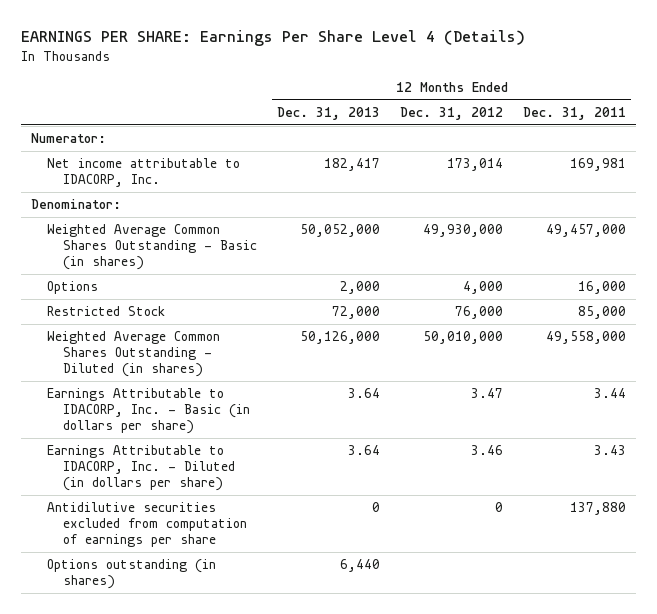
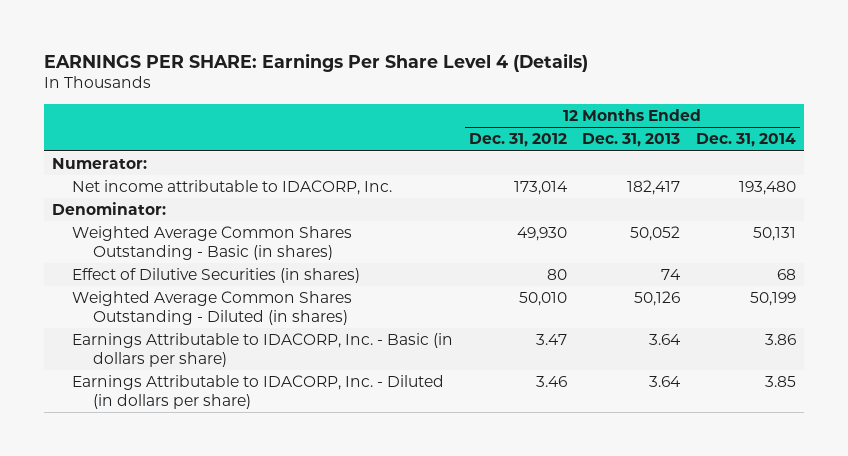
[523,107,627,121] Dec. 31, 2011 -> none
none -> [695,133,796,148] Dec. 31, 2014
[47,281,99,295] Options -> none
[47,306,166,317] Restricted Stock -> none
[300,224,381,238] 50,052,000 -> [630,226,681,242] 50,052
[423,224,504,238] 49,930,000 -> [516,227,567,242] 49,930
none -> [72,268,361,284] Effect of Dilutive Securities (in shares)
[300,331,381,345] 50,126,000 -> [634,291,681,307] 50,126
[423,331,504,345] 50,010,000 -> [518,292,567,307] 50,010
[47,502,248,548] Antidilutive securities excluded from computation of earnings per share -> none
[47,559,217,590] Options outstanding (in shares) -> none

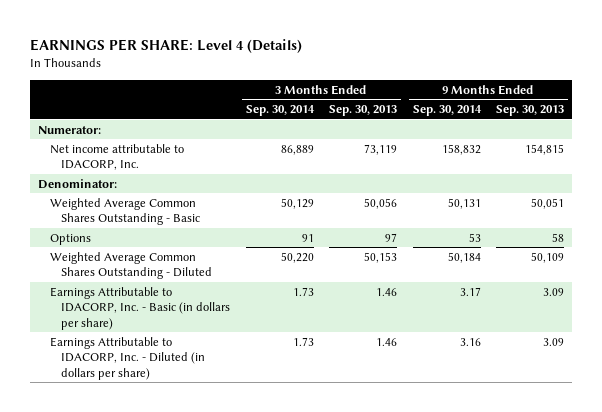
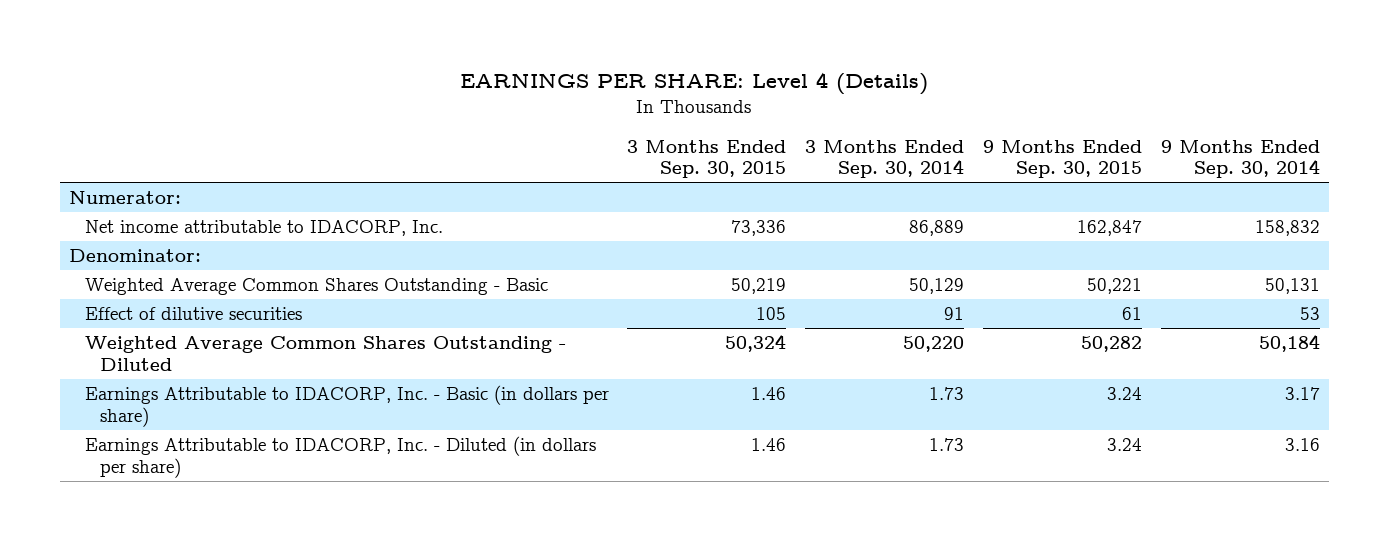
[329,104,398,116] Sep. 30, 2013 -> none
[495,104,564,116] Sep. 30, 2013 -> none
none -> [627,139,787,179] 3 Months Ended Sep. 30, 2015
none -> [983,139,1143,179] 9 Months Ended Sep. 30, 2015
[49,233,91,245] Options -> [84,306,302,320] Effect of dilutive securities

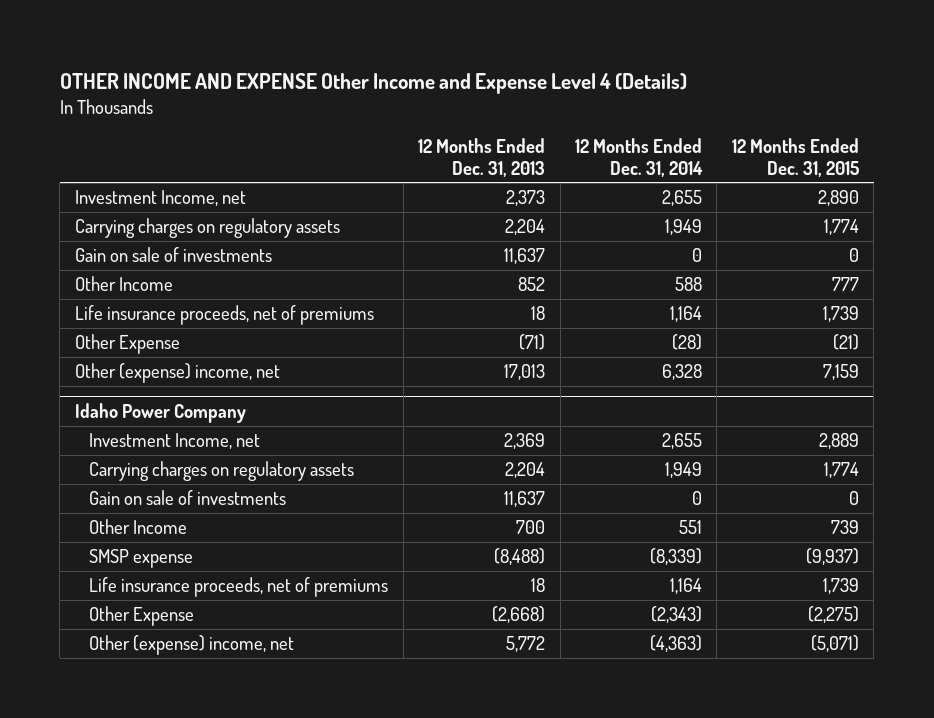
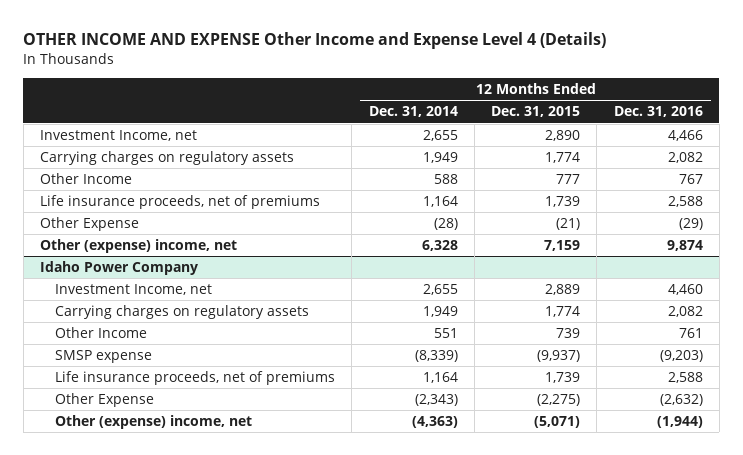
[418,138,546,177] 12 Months Ended Dec. 31, 2013 -> none
none -> [613,106,703,118] Dec. 31, 2016
[74,247,272,263] Gain on sale of investments -> none
[89,490,287,506] Gain on sale of investments -> none

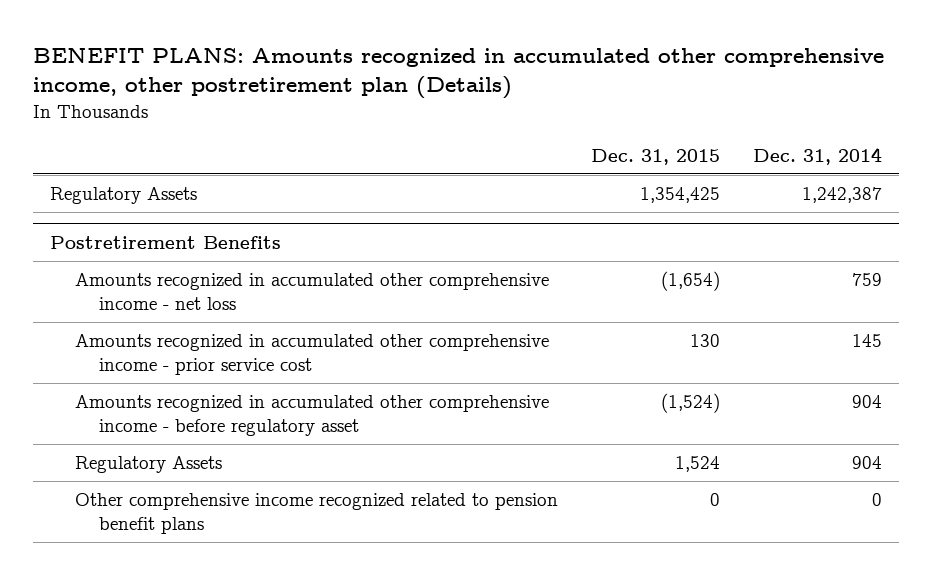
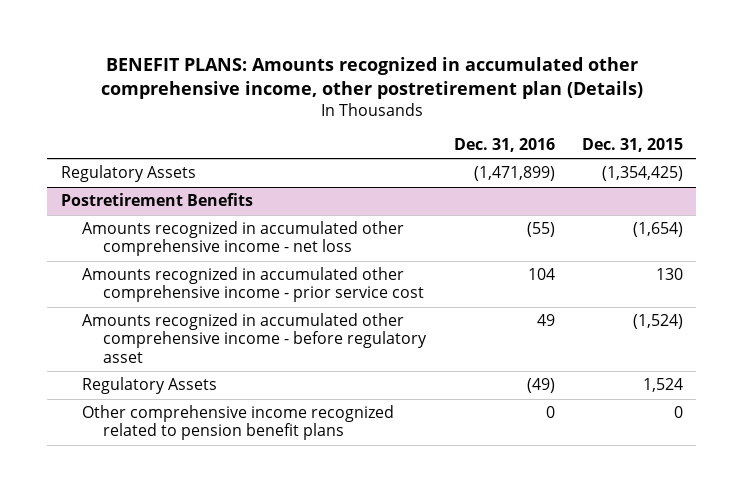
[753,146,883,165] Dec. 31, 2014 -> none
none -> [453,138,555,153] Dec. 31, 2016
[639,187,720,204] 1,354,425 -> [601,166,683,182] (1,354,425)

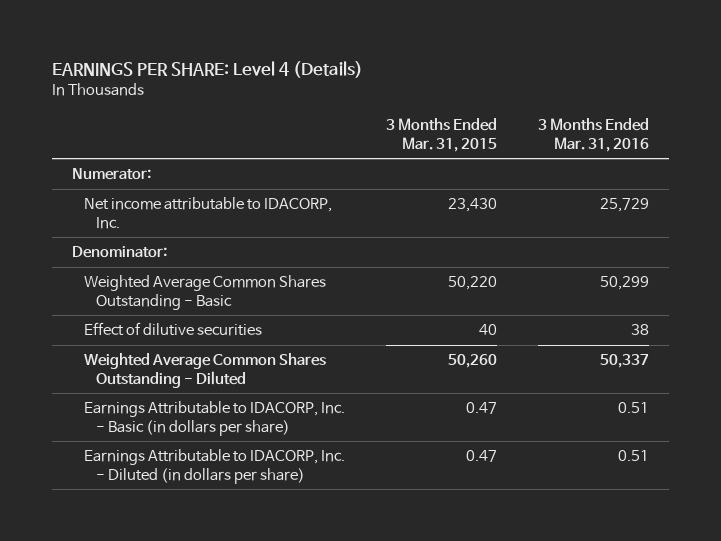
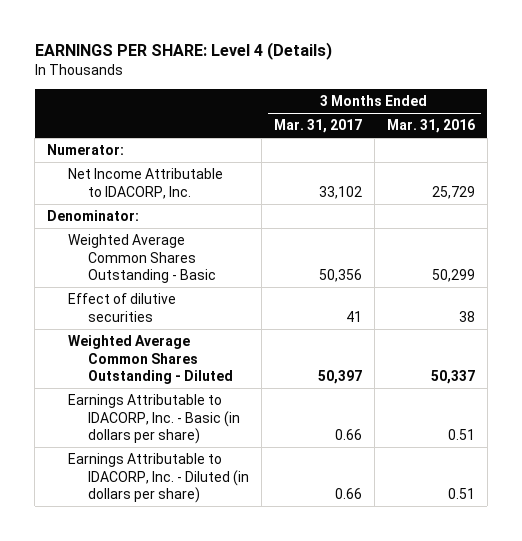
[386,117,498,152] 3 Months Ended Mar. 31, 2015 -> none
none -> [273,118,362,133] Mar. 31, 2017
[84,197,333,230] Net income attributable to IDACORP, Inc. -> [67,167,223,199] Net Income Attributable to IDACORP, Inc.

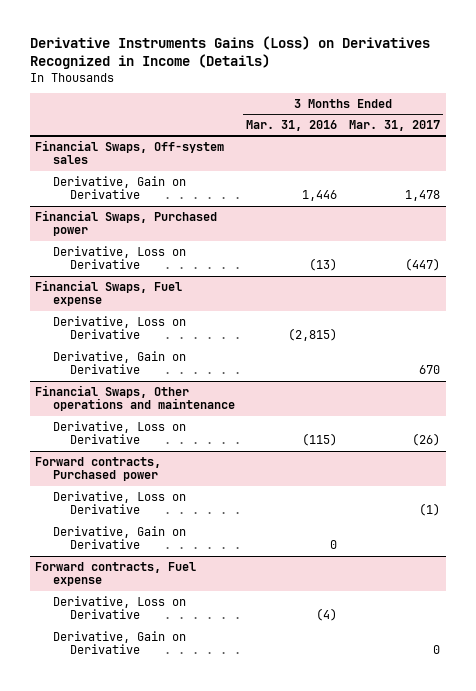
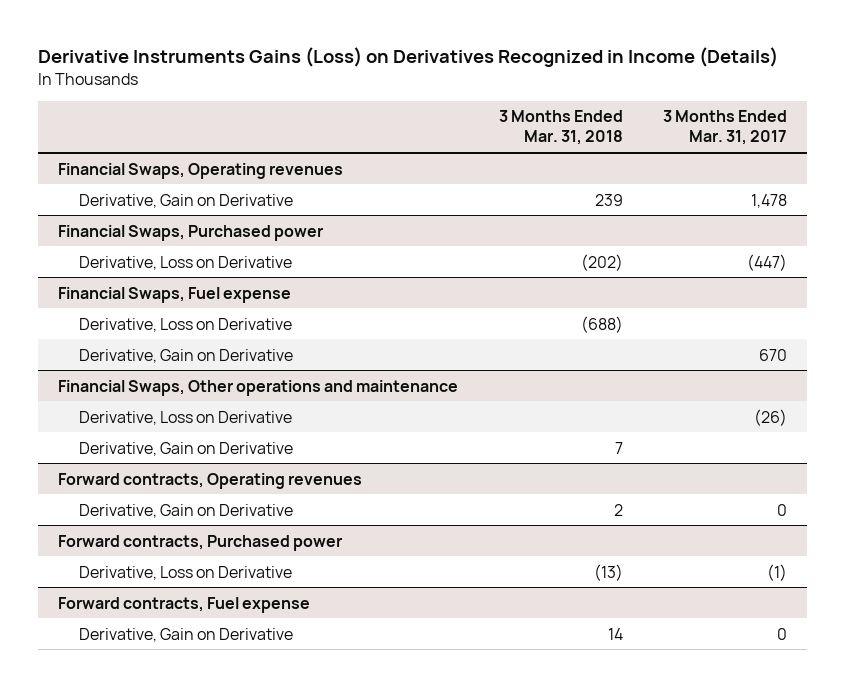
[246,120,338,132] Mar. 31, 2016 -> none
none -> [498,110,623,146] 3 Months Ended Mar. 31, 2018
[35,139,225,165] Financial Swaps, Off-system sales -> none
none -> [58,162,344,179] Financial Swaps, Operating revenues
none -> [78,441,293,456] Derivative, Gain on Derivative
none -> [58,472,363,489] Forward contracts, Operating revenues
none -> [78,503,293,518] Derivative, Gain on Derivative
[52,525,186,550] Derivative, Gain on Derivative -> none
[52,595,186,620] Derivative, Loss on Derivative -> none

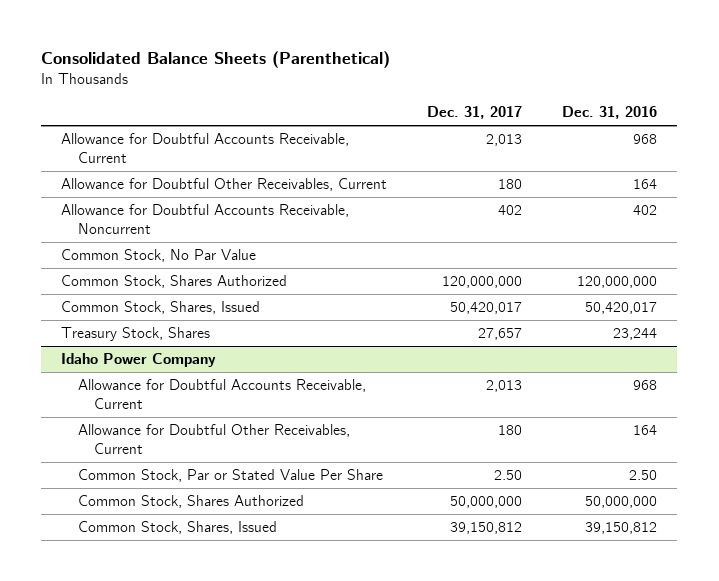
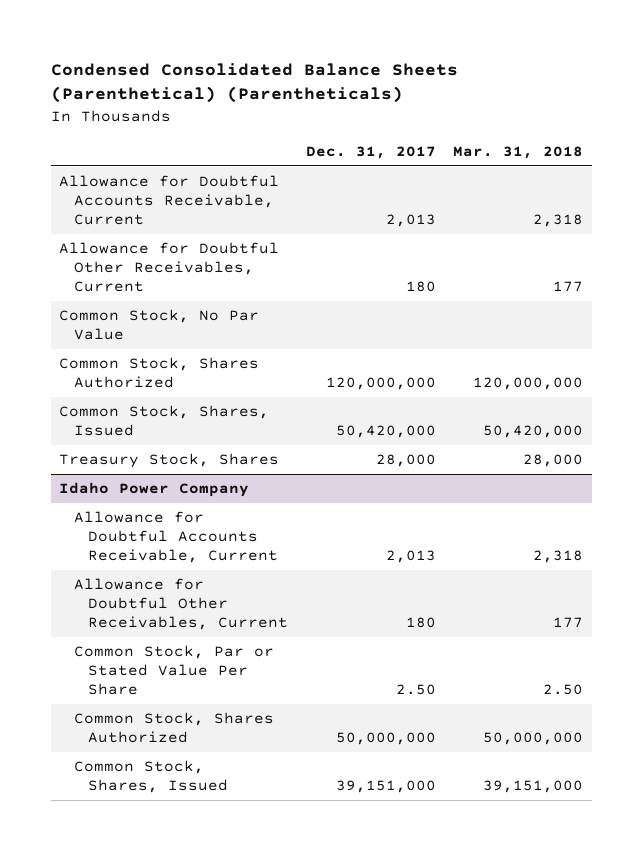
[41,51,391,69] Consolidated Balance Sheets (Parenthetical) -> [50,62,458,104] Condensed Consolidated Balance Sheets (Parenthetical) (Parentheticals)
[562,106,658,120] Dec. 31, 2016 -> none
none -> [453,145,584,159] Mar. 31, 2018
[61,204,350,234] Allowance for Doubtful Accounts Receivable, Noncurrent -> none
[450,302,523,315] 50,420,017 -> [335,425,436,439] 50,420,000
[478,328,523,341] 27,657 -> [375,454,436,468] 28,000
[450,522,523,535] 39,150,812 -> [335,780,436,794] 39,151,000

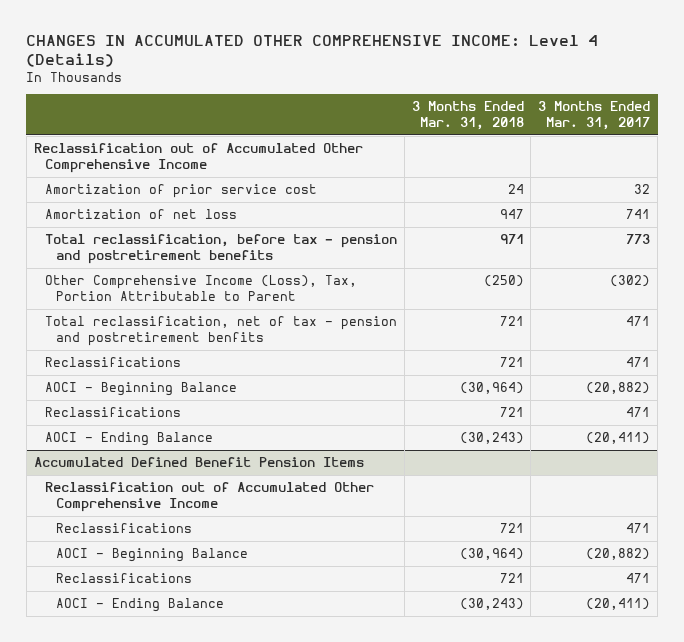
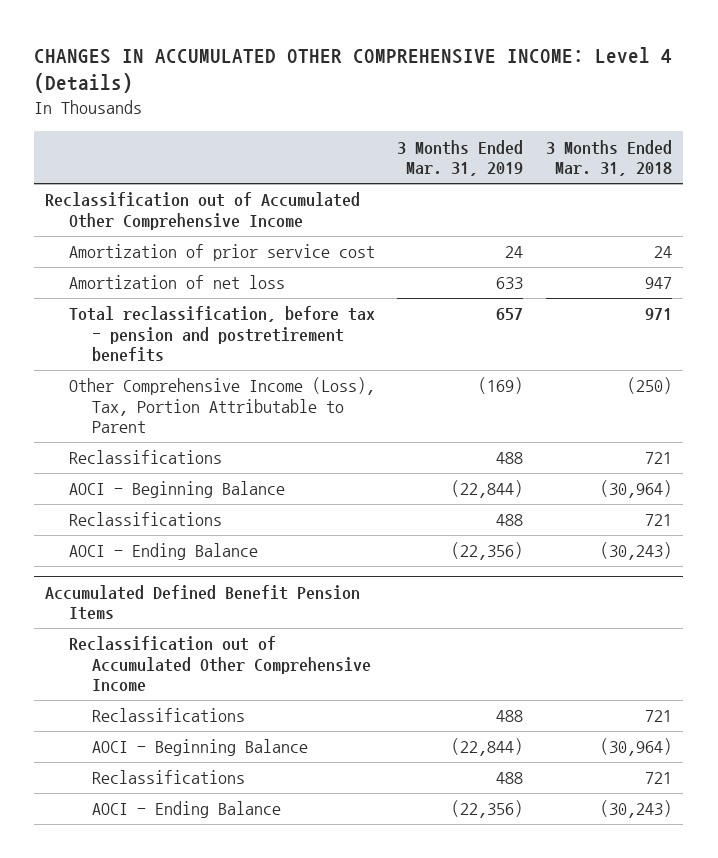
[538,101,651,131] 3 Months Ended Mar. 31, 2017 -> none
none -> [397,139,524,177] 3 Months Ended Mar. 31, 2019
[44,316,397,347] Total reclassification, net of tax - pension and postretirement benfits -> none

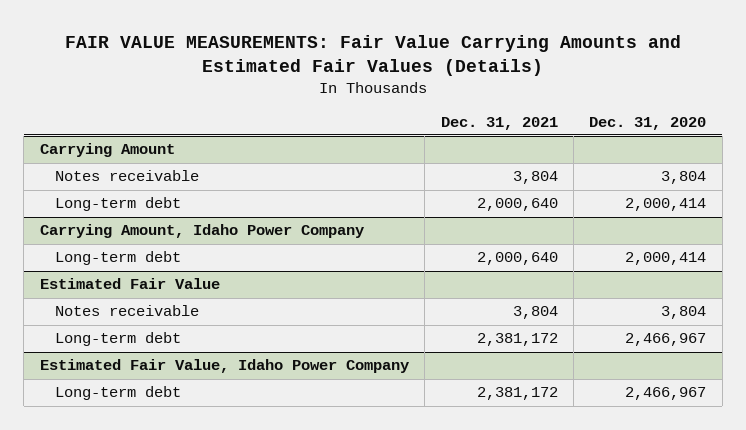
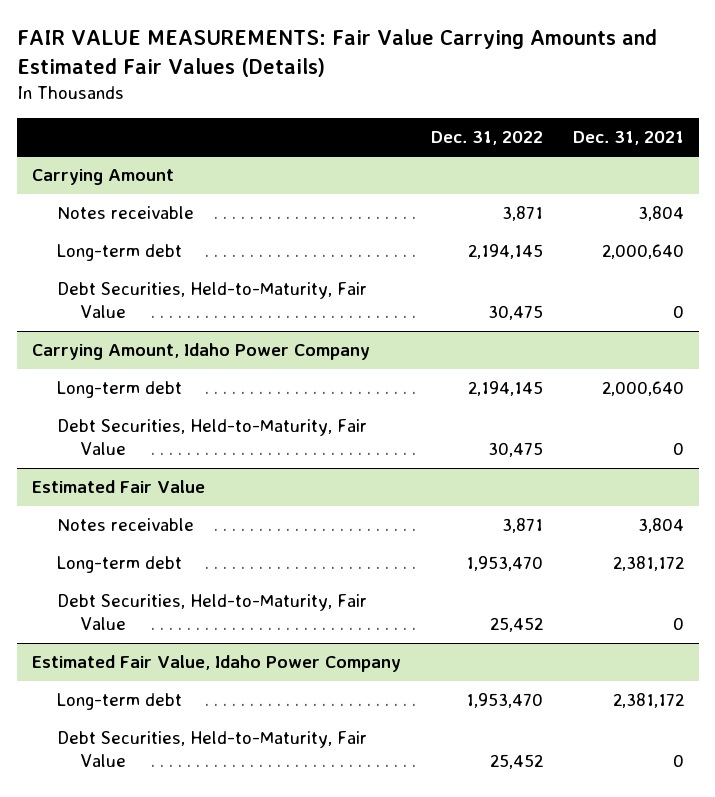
[589,116,707,130] Dec. 31, 2020 -> none
none -> [430,130,543,145] Dec. 31, 2022
none -> [56,282,367,319] Debt Securities, Held-to-Maturity, Fair Value
none -> [56,419,367,456] Debt Securities, Held-to-Maturity, Fair Value
none -> [56,594,367,631] Debt Securities, Held-to-Maturity, Fair Value
none -> [56,731,367,768] Debt Securities, Held-to-Maturity, Fair Value

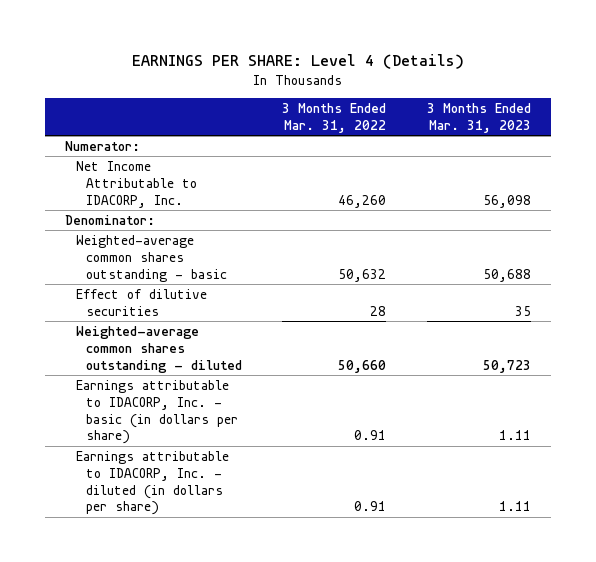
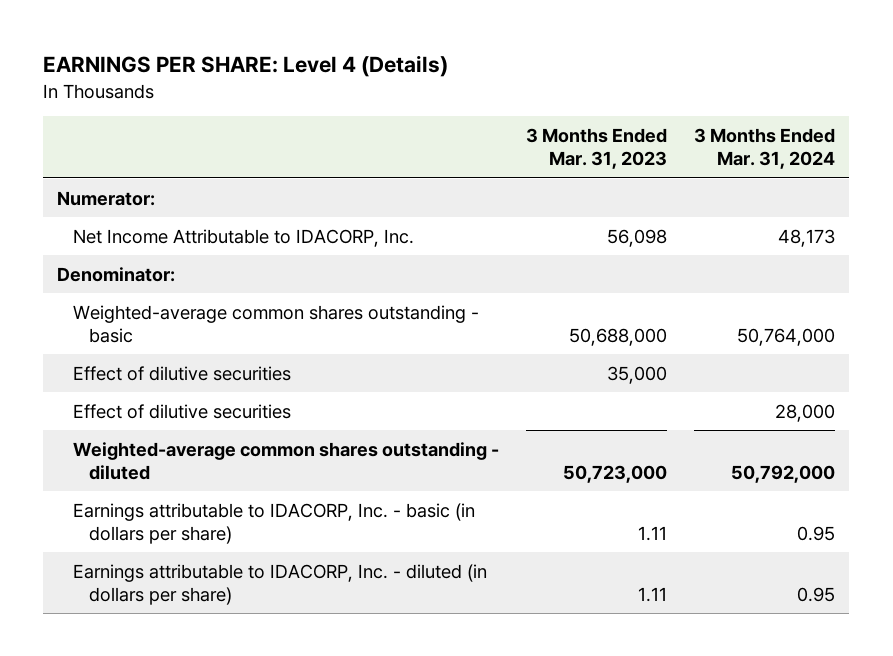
[282,103,387,133] 3 Months Ended Mar. 31, 2022 -> none
none -> [694,127,836,170] 3 Months Ended Mar. 31, 2024
[482,268,531,282] 50,688 -> [569,327,668,346] 50,688,000
[514,305,531,316] 35 -> [607,365,668,384] 35,000
none -> [72,403,291,419] Effect of dilutive securities
[482,359,531,373] 50,723 -> [563,464,668,483] 50,723,000

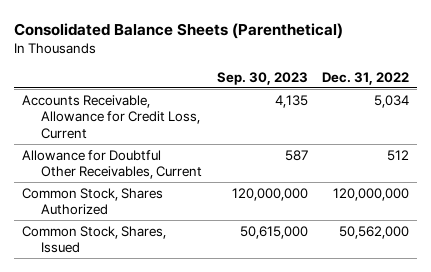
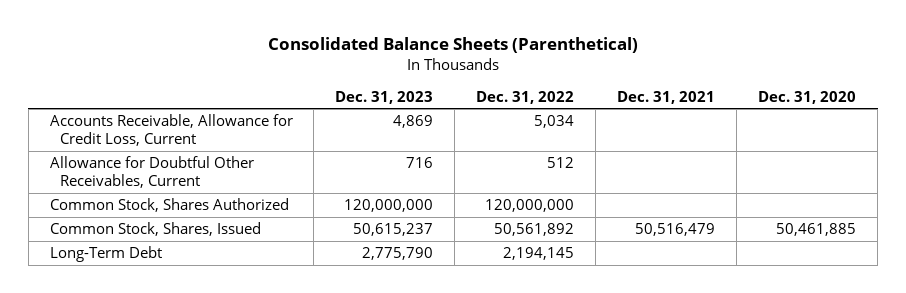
[216,71,308,85] Sep. 30, 2023 -> none
none -> [335,90,434,104] Dec. 31, 2023
none -> [617,90,716,104] Dec. 31, 2021
none -> [758,90,857,104] Dec. 31, 2020
[339,225,410,239] 50,562,000 -> [494,223,575,237] 50,561,892
none -> [49,246,162,263] Long-Term Debt

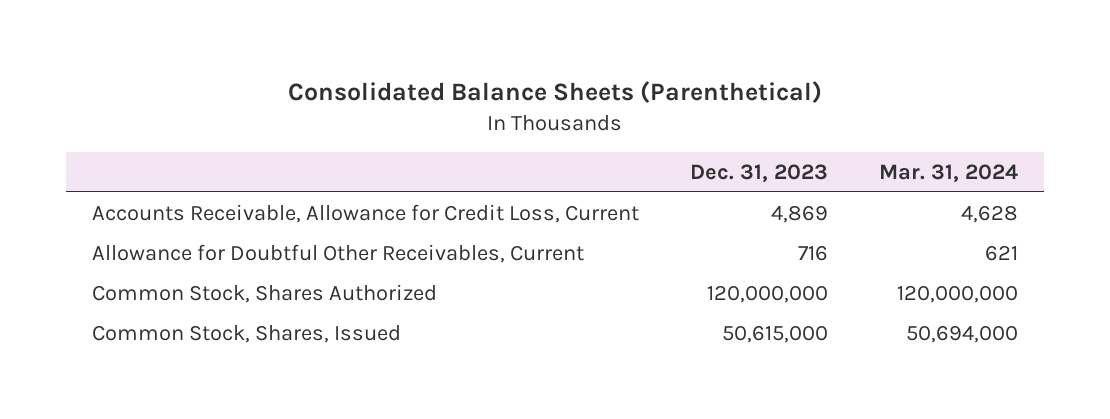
[476,90,575,104] Dec. 31, 2022 -> none
[617,90,716,104] Dec. 31, 2021 -> none
[758,90,857,104] Dec. 31, 2020 -> none
none -> [879,163,1019,182] Mar. 31, 2024
[49,246,162,263] Long-Term Debt -> none
[353,223,434,237] 50,615,237 -> [722,324,829,343] 50,615,000

